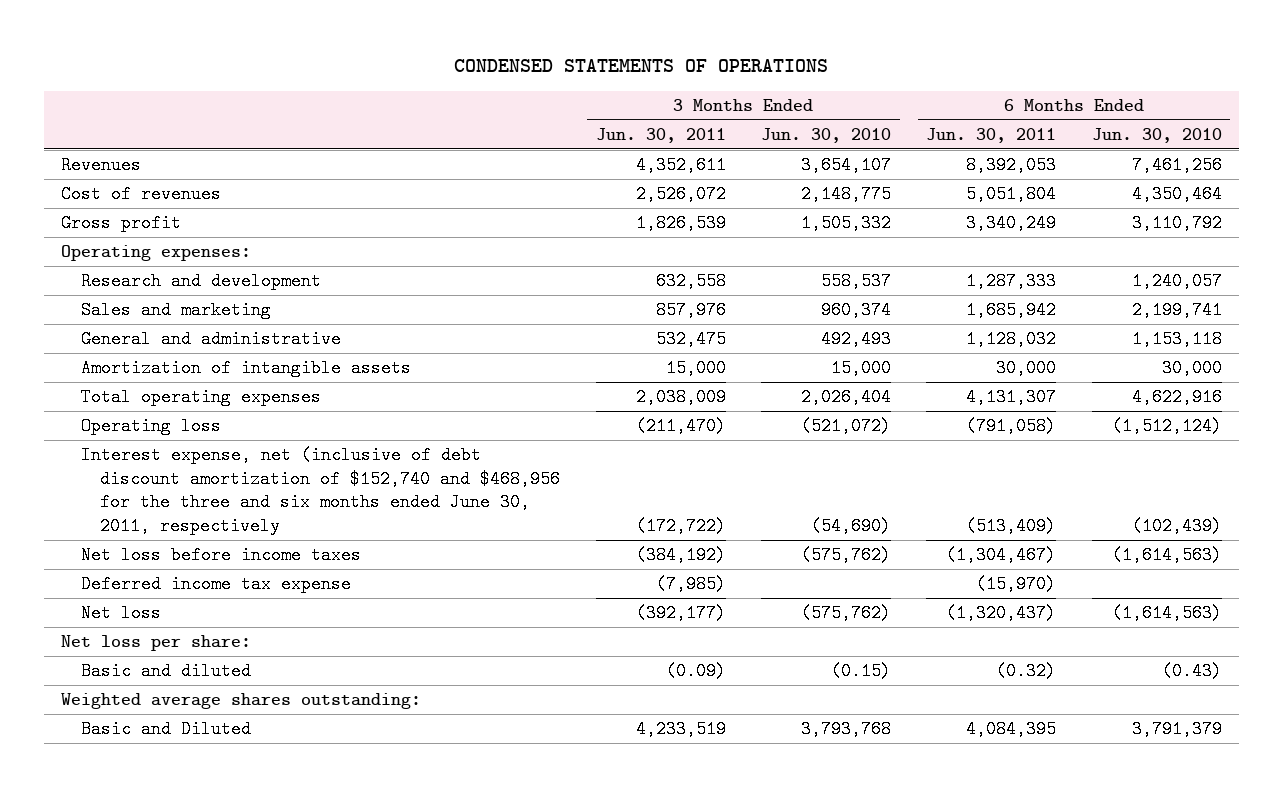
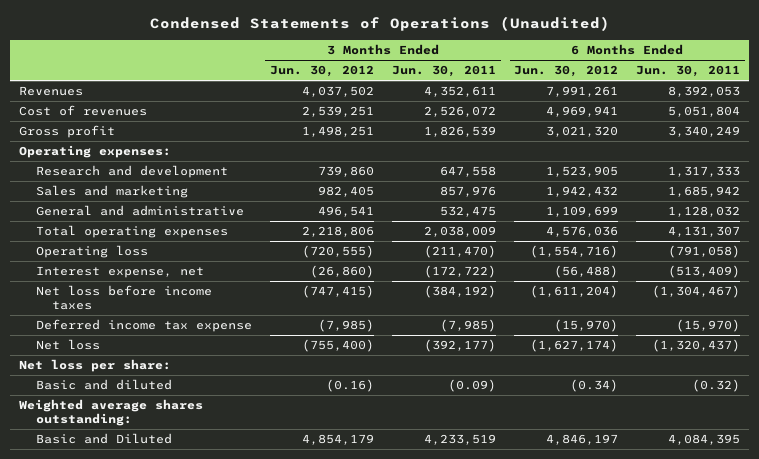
[454,59,829,73] CONDENSED STATEMENTS OF OPERATIONS -> [149,16,610,32] Condensed Statements of Operations (Unaudited)
[761,127,892,143] Jun. 30, 2010 -> none
[1091,127,1222,143] Jun. 30, 2010 -> none
none -> [269,65,374,78] Jun. 30, 2012
none -> [514,65,619,78] Jun. 30, 2012
[655,272,726,291] 632,558 -> [440,166,497,178] 647,558
[966,272,1057,291] 1,287,333 -> [668,166,741,178] 1,317,333
[80,359,411,378] Amortization of intangible assets -> none
[80,446,561,535] Interest expense, net (inclusive of debt discount amortization of $152,740 and $468,956 for the three and six months ended June 30, 2011, respectively -> [35,266,204,279] Interest expense, net

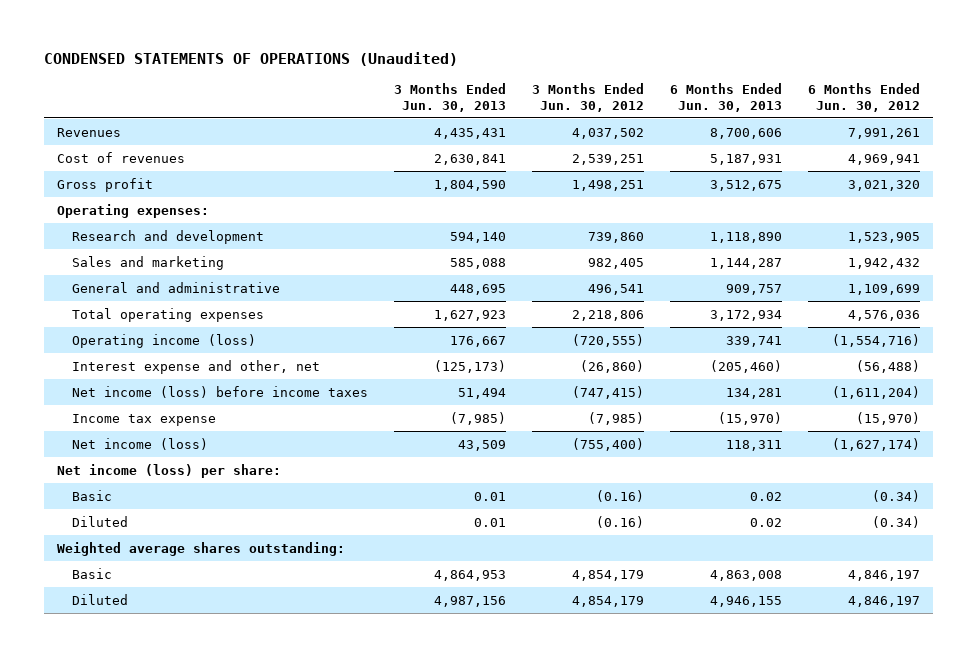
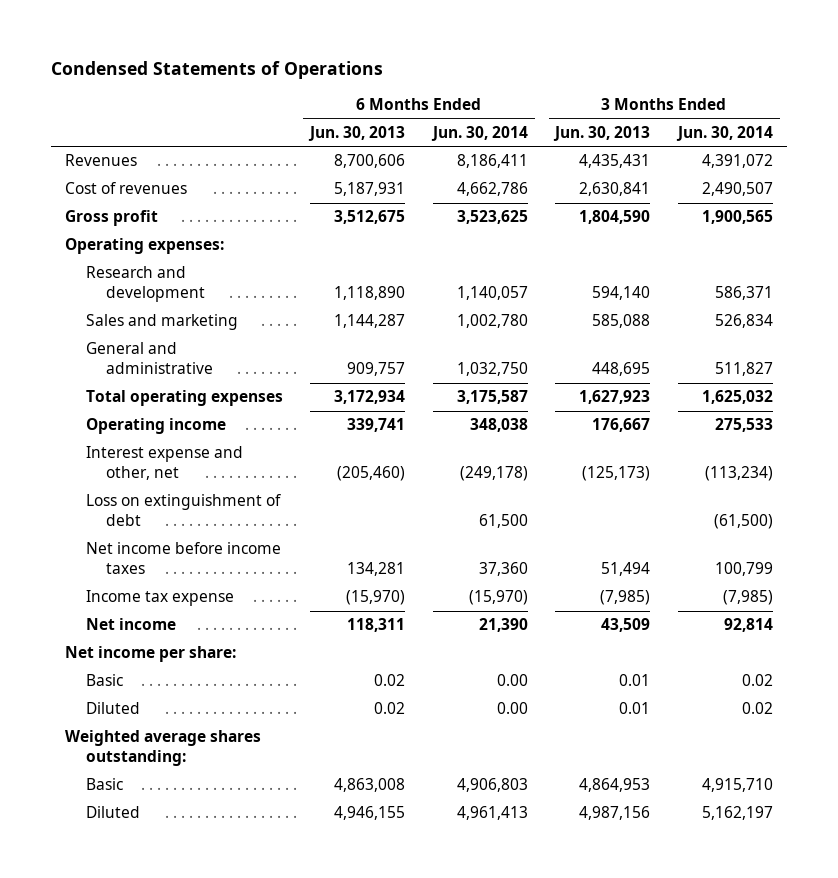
[43,51,458,66] CONDENSED STATEMENTS OF OPERATIONS (Unaudited) -> [51,61,384,80] Condensed Statements of Operations
[532,82,645,112] 3 Months Ended Jun. 30, 2012 -> none
[808,82,921,112] 6 Months Ended Jun. 30, 2012 -> none
none -> [430,125,528,141] Jun. 30, 2014
none -> [676,125,774,141] Jun. 30, 2014
[72,333,257,348] Operating income (loss) -> [85,418,226,435] Operating income
none -> [85,494,281,527] Loss on extinguishment of debt
[72,385,369,398] Net income (loss) before income taxes -> [85,542,281,575] Net income before income taxes
[72,437,209,450] Net income (loss) -> [85,618,176,631] Net income
[56,463,281,478] Net income (loss) per share: -> [65,646,237,663] Net income per share:

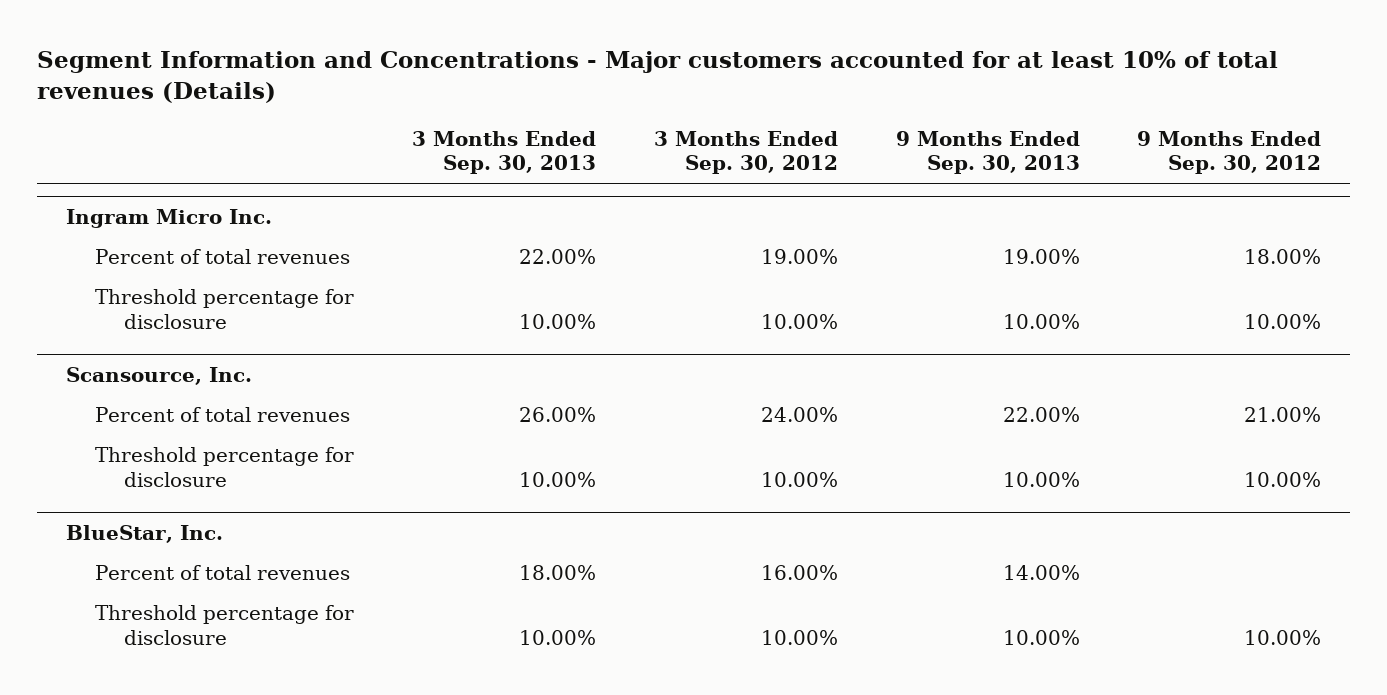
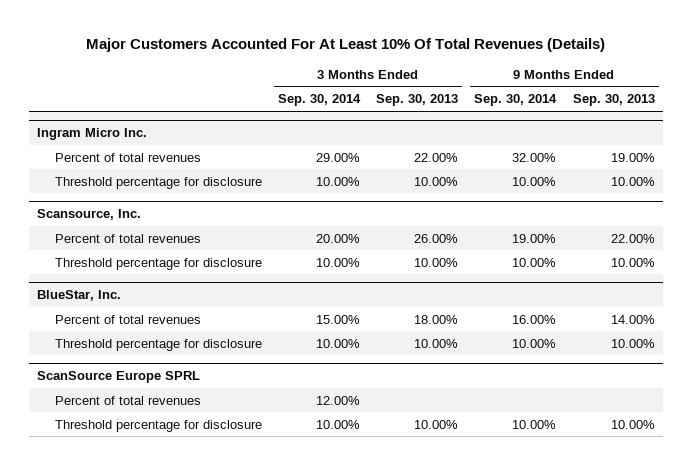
[37,50,1279,103] Segment Information and Concentrations - Major customers accounted for at least 10% of total revenues (Details) -> [85,38,605,53] Major Customers Accounted For At Least 10% Of Total Revenues (Details)
[653,130,838,175] 3 Months Ended Sep. 30, 2012 -> none
[1137,130,1322,175] 9 Months Ended Sep. 30, 2012 -> none
none -> [278,94,362,107] Sep. 30, 2014
none -> [474,94,558,107] Sep. 30, 2014
none -> [37,370,201,383] ScanSource Europe SPRL
none -> [54,395,201,405] Percent of total revenues
none -> [54,419,262,432] Threshold percentage for disclosure

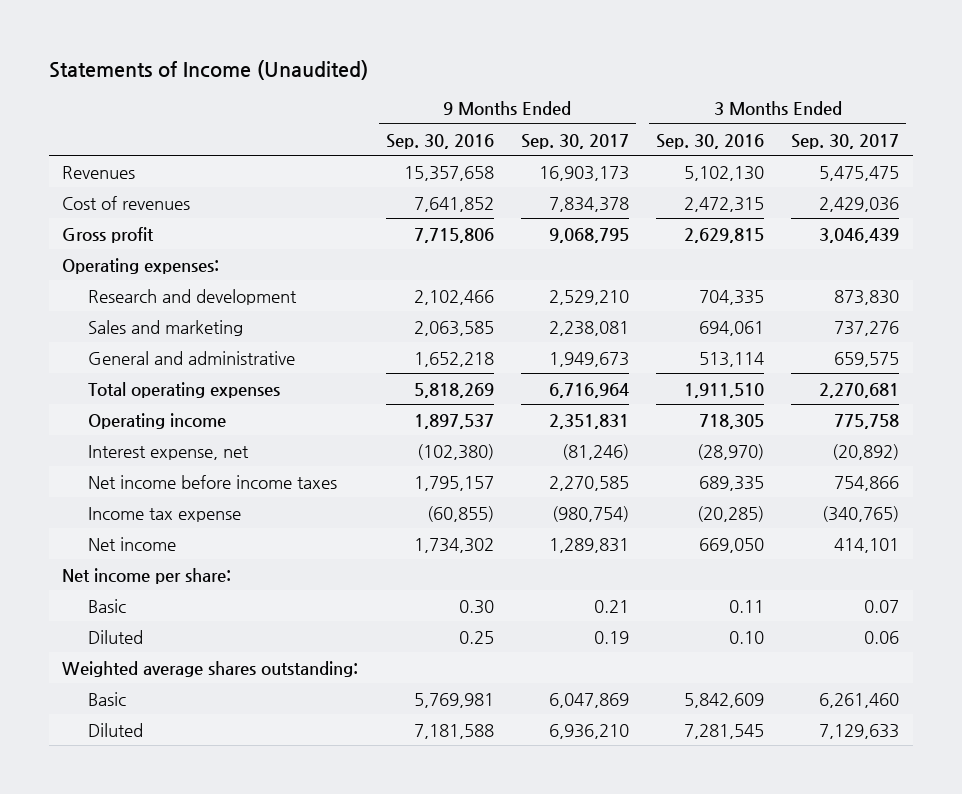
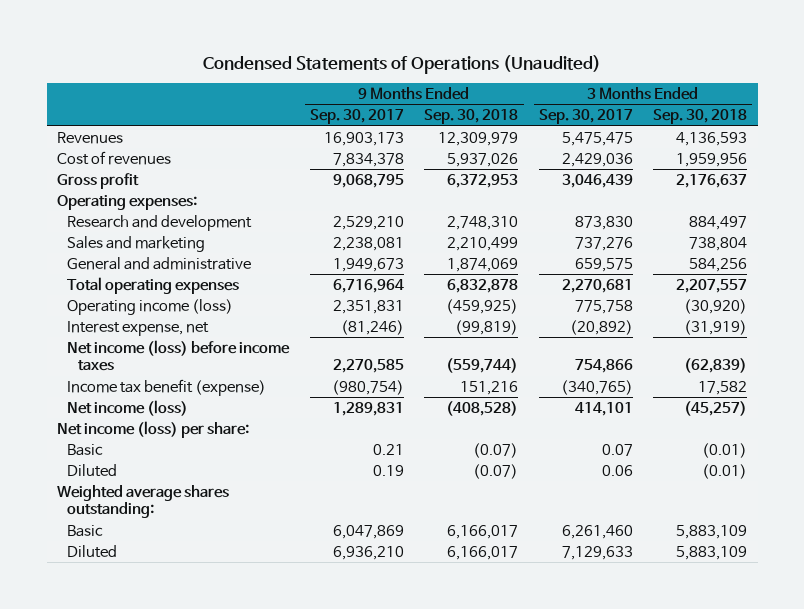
[48,59,368,80] Statements of Income (Unaudited) -> [203,54,602,74] Condensed Statements of Operations (Unaudited)
[385,133,494,149] Sep. 30, 2016 -> none
[656,133,765,149] Sep. 30, 2016 -> none
none -> [424,109,519,125] Sep. 30, 2018
none -> [653,109,748,125] Sep. 30, 2018
[88,412,227,429] Operating income -> [67,298,234,315] Operating income (loss)
[88,474,338,489] Net income before income taxes -> [67,339,291,372] Net income (loss) before income taxes
[88,506,242,522] Income tax expense -> [67,378,267,396] Income tax benefit (expense)
[88,536,177,551] Net income -> [67,399,189,416] Net income (loss)
[62,567,232,584] Net income per share: -> [56,420,249,438] Net income (loss) per share:

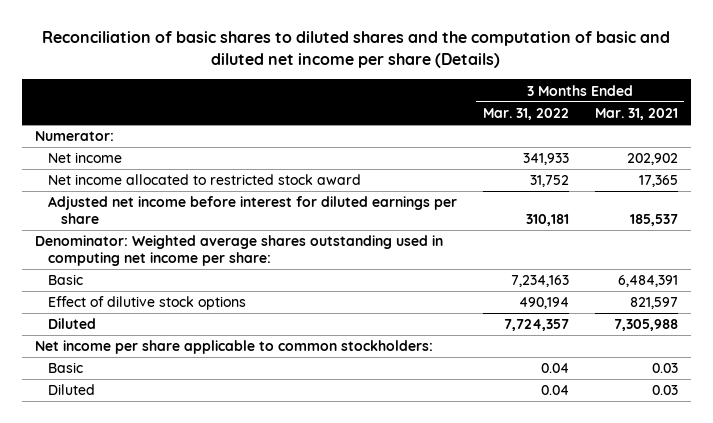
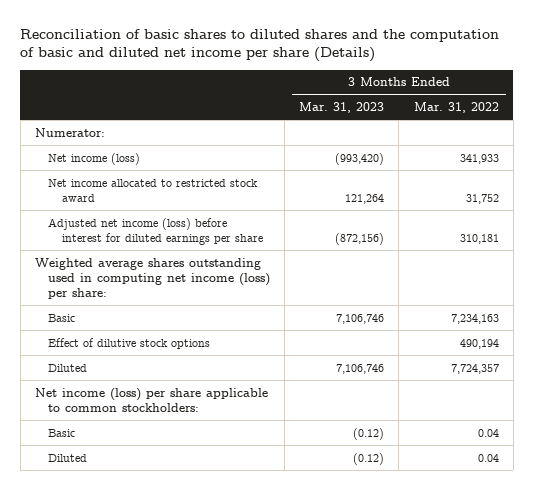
[594,107,678,120] Mar. 31, 2021 -> none
none -> [299,101,385,113] Mar. 31, 2023
[47,152,122,164] Net income -> [48,152,141,165] Net income (loss)
[47,196,457,224] Adjusted net income before interest for diluted earnings per share -> [48,217,263,245] Adjusted net income (loss) before interest for diluted earnings per share
[34,235,443,266] Denominator: Weighted average shares outstanding used in computing net income per share: -> [34,257,271,300] Weighted average shares outstanding used in computing net income (loss) per share:
[34,340,433,355] Net income per share applicable to common stockholders: -> [34,387,268,412] Net income (loss) per share applicable to common stockholders:

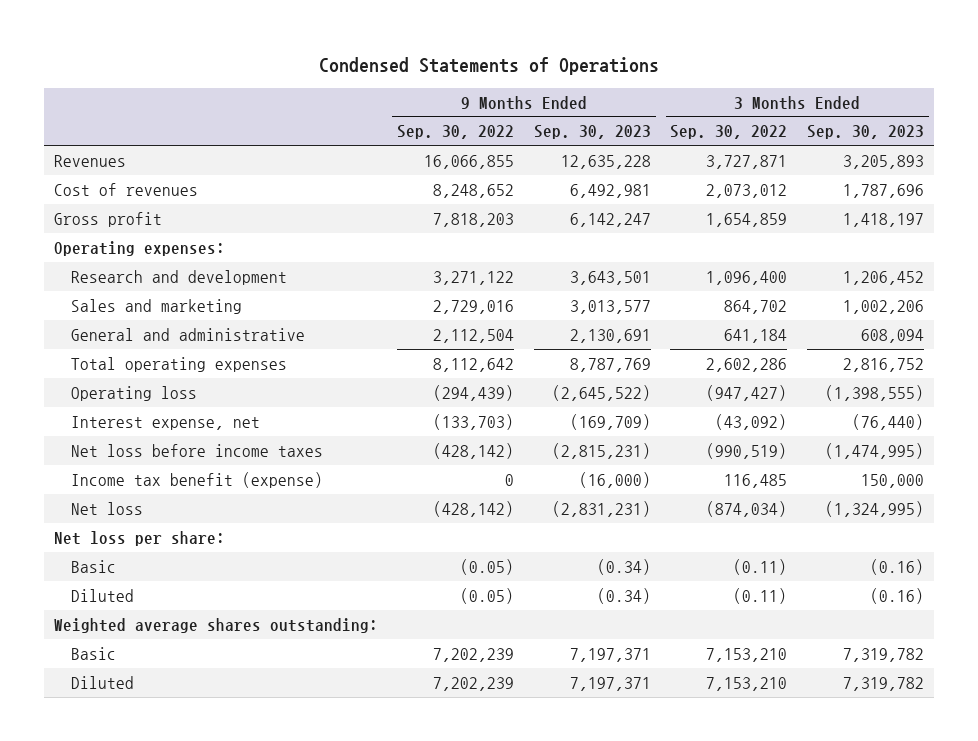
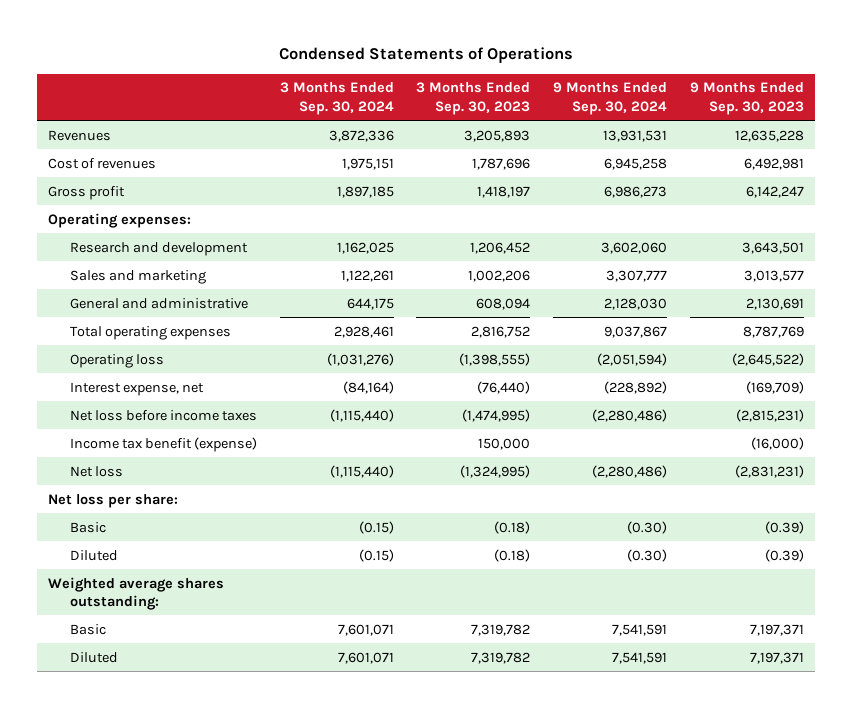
[397,125,515,140] Sep. 30, 2022 -> none
[670,125,788,140] Sep. 30, 2022 -> none
none -> [279,82,394,115] 3 Months Ended Sep. 30, 2024
none -> [552,82,667,115] 9 Months Ended Sep. 30, 2024
[596,558,651,575] (0.34) -> [764,520,804,534] (0.39)
[870,558,925,575] (0.16) -> [494,520,531,534] (0.18)
[596,587,651,604] (0.34) -> [764,548,804,562] (0.39)
[870,587,925,604] (0.16) -> [494,548,531,562] (0.18)

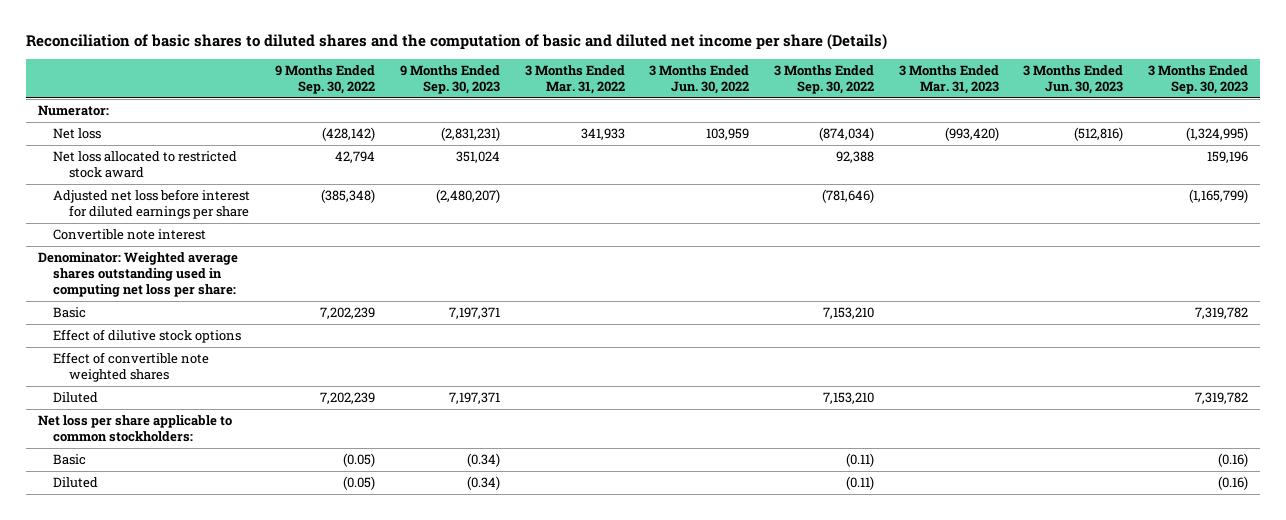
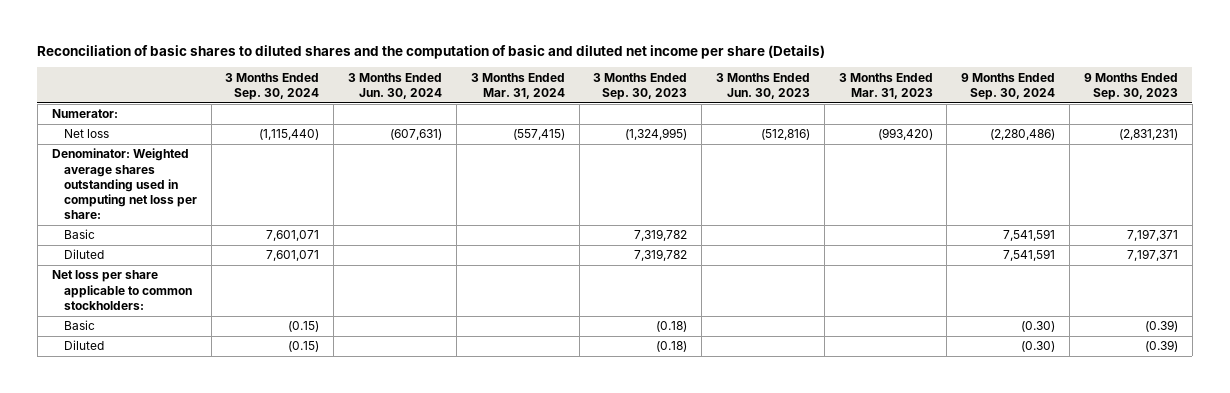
[275,65,376,95] 9 Months Ended Sep. 30, 2022 -> none
[524,65,625,95] 3 Months Ended Mar. 31, 2022 -> none
[649,65,750,95] 3 Months Ended Jun. 30, 2022 -> none
[774,65,875,95] 3 Months Ended Sep. 30, 2022 -> none
none -> [225,72,320,101] 3 Months Ended Sep. 30, 2024
none -> [348,72,443,100] 3 Months Ended Jun. 30, 2024
none -> [470,72,565,100] 3 Months Ended Mar. 31, 2024
none -> [961,72,1056,101] 9 Months Ended Sep. 30, 2024
[53,151,238,179] Net loss allocated to restricted stock award -> none
[53,189,251,220] Adjusted net loss before interest for diluted earnings per share -> none
[53,229,207,241] Convertible note interest -> none
[53,329,242,344] Effect of dilutive stock options -> none
[53,352,210,383] Effect of convertible note weighted shares -> none
[466,453,500,468] (0.34) -> [1144,320,1178,333] (0.39)
[1218,453,1249,468] (0.16) -> [656,321,688,333] (0.18)
[466,476,500,491] (0.34) -> [1144,340,1178,353] (0.39)
[1218,476,1249,491] (0.16) -> [656,341,688,353] (0.18)

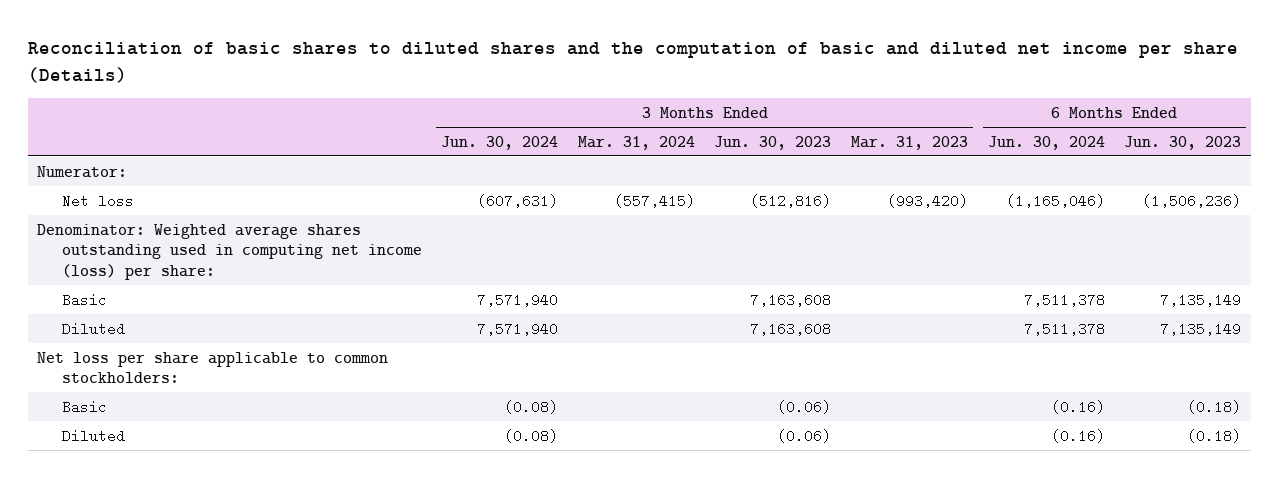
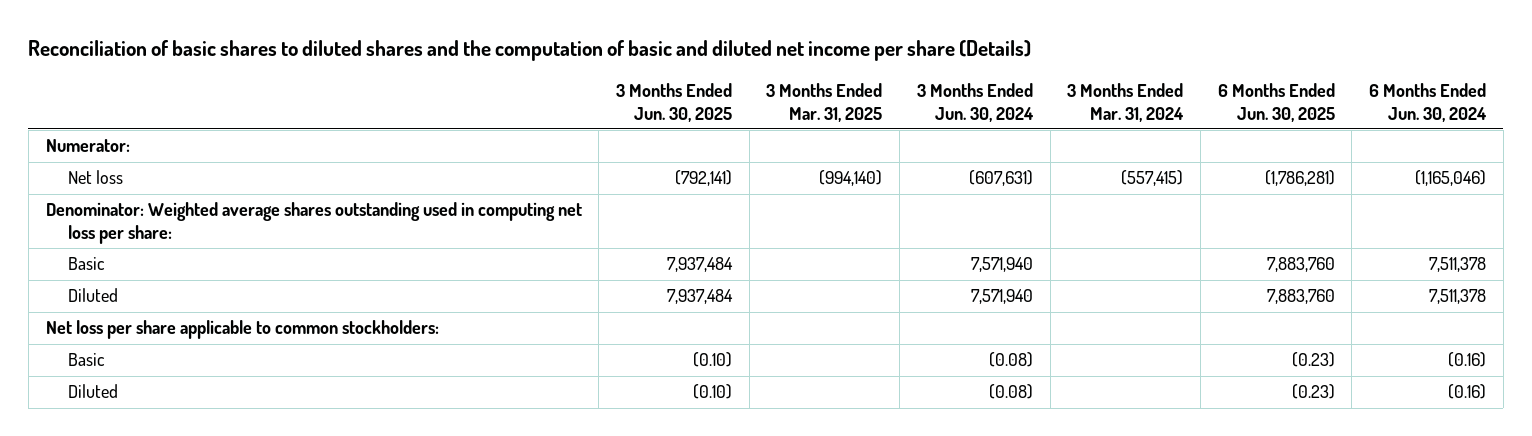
[714,135,832,150] Jun. 30, 2023 -> none
[850,135,968,150] Mar. 31, 2023 -> none
[1124,135,1242,150] Jun. 30, 2023 -> none
none -> [616,83,733,122] 3 Months Ended Jun. 30, 2025
none -> [766,83,883,122] 3 Months Ended Mar. 31, 2025
none -> [1217,83,1335,122] 6 Months Ended Jun. 30, 2025
[37,223,422,280] Denominator: Weighted average shares outstanding used in computing net income (loss) per share: -> [45,202,582,245] Denominator: Weighted average shares outstanding used in computing net loss per share:

